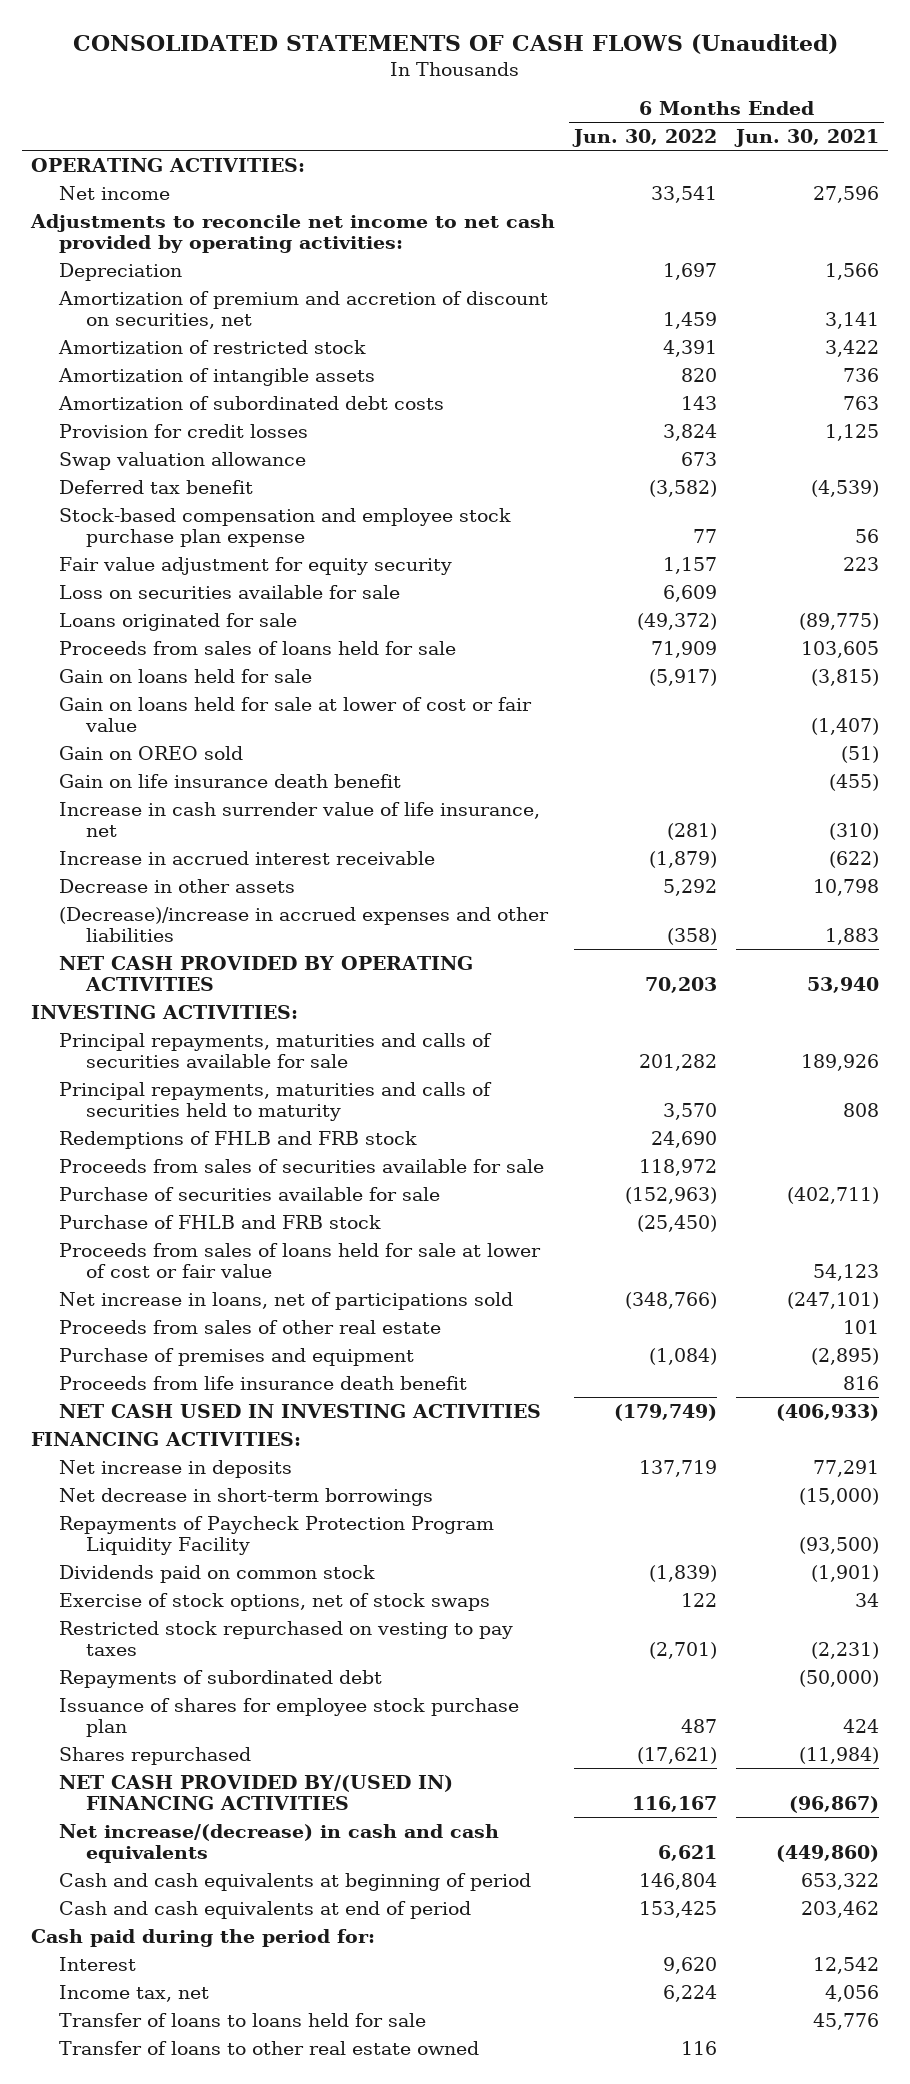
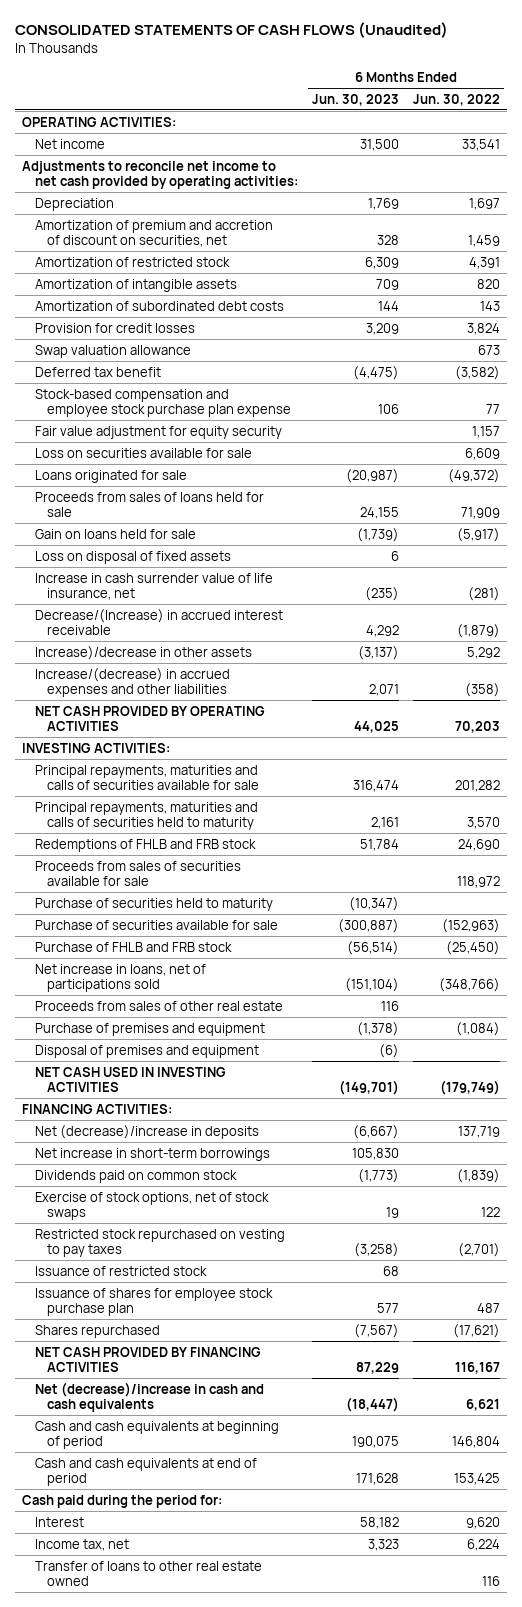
[733,128,879,147] Jun. 30, 2021 -> none
none -> [311,93,399,106] Jun. 30, 2023
[58,696,532,733] Gain on loans held for sale at lower of cost or fair value -> none
[58,745,243,760] Gain on OREO sold -> none
[58,773,401,788] Gain on life insurance death benefit -> none
none -> [34,550,231,564] Loss on disposal of fixed assets
[58,850,435,865] Increase in accrued interest receivable -> [34,608,283,635] Decrease/(Increase) in accrued interest receivable
[58,878,295,893] Decrease in other assets -> [34,645,252,660] Increase)/decrease in other assets
[58,906,549,943] (Decrease)/increase in accrued expenses and other liabilities -> [34,667,230,697] Increase/(decrease) in accrued expenses and other liabilities
none -> [34,897,273,911] Purchase of securities held to maturity
[58,1242,541,1279] Proceeds from sales of loans held for sale at lower of cost or fair value -> none
[58,1375,467,1390] Proceeds from life insurance death benefit -> none
none -> [34,1044,259,1058] Disposal of premises and equipment
[58,1515,494,1556] Repayments of Paycheck Protection Program Liquidity Facility -> none
[58,1459,292,1478] Net increase in deposits -> [34,1124,259,1139] Net (decrease)/increase in deposits
[58,1487,433,1506] Net decrease in short-term borrowings -> [34,1147,270,1161] Net increase in short-term borrowings
[58,1669,382,1688] Repayments of subordinated debt -> none
none -> [34,1265,207,1276] Issuance of restricted stock
[58,1774,453,1811] NET CASH PROVIDED BY/(USED IN) FINANCING ACTIVITIES -> [34,1346,261,1372] NET CASH PROVIDED BY FINANCING ACTIVITIES
[58,1823,499,1864] Net increase/(decrease) in cash and cash equivalents -> [34,1381,264,1412] Net (decrease)/increase in cash and cash equivalents
[58,2012,426,2027] Transfer of loans to loans held for sale -> none

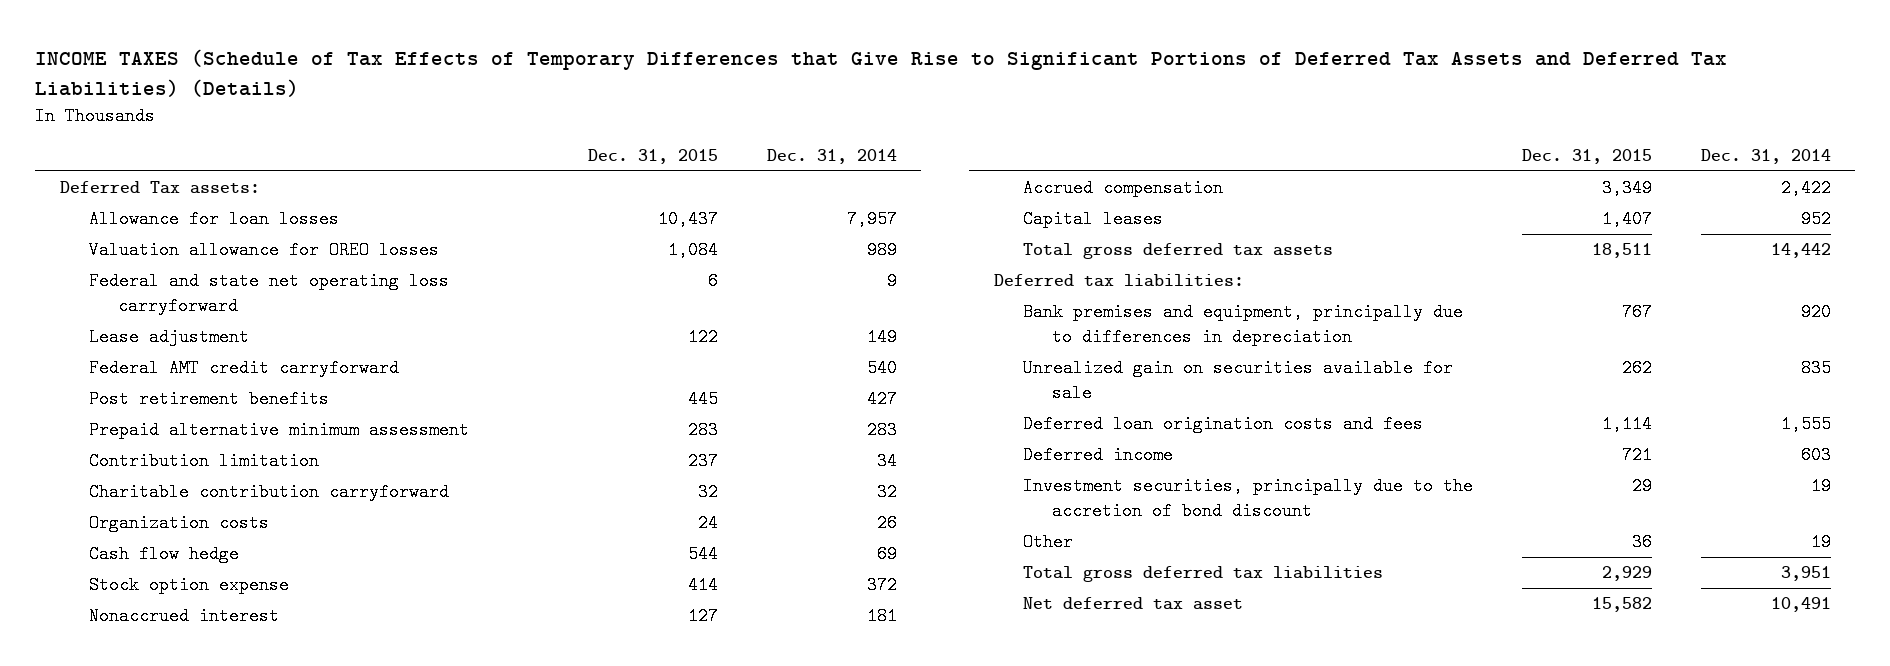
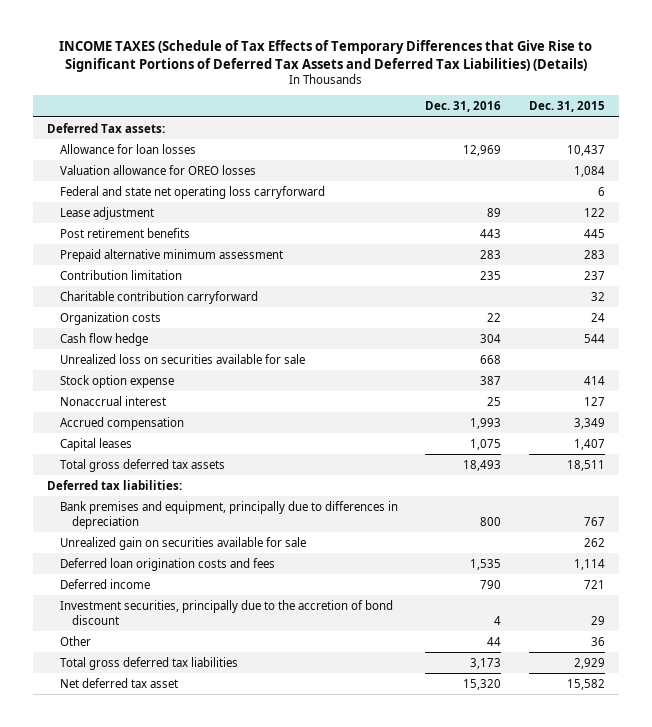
[766,149,897,165] Dec. 31, 2014 -> none
none -> [425,101,502,113] Dec. 31, 2016
[89,359,400,378] Federal AMT credit carryforward -> none
none -> [59,353,305,364] Unrealized loss on securities available for sale
[89,607,280,626] Nonaccrued interest -> [59,395,166,406] Nonaccrual interest

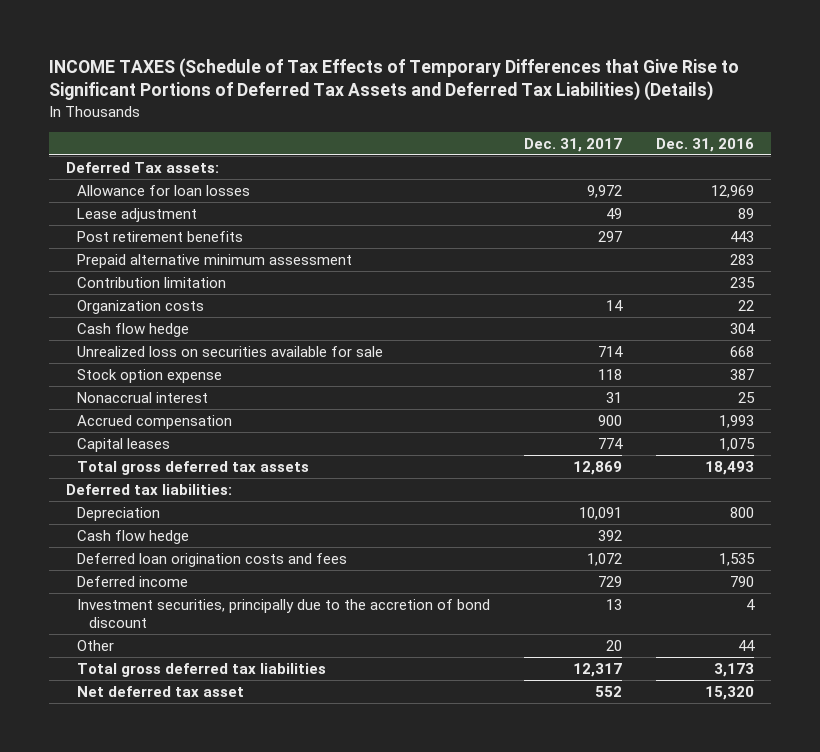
[529,101,606,113] Dec. 31, 2015 -> none
none -> [524,137,623,152] Dec. 31, 2017
[59,164,256,175] Valuation allowance for OREO losses -> none
[59,185,325,199] Federal and state net operating loss carryforward -> none
[59,290,258,304] Charitable contribution carryforward -> none
[59,536,306,550] Unrealized gain on securities available for sale -> none
[59,500,398,529] Bank premises and equipment, principally due to differences in depreciation -> [77,506,161,521] Depreciation
none -> [77,529,190,544] Cash flow hedge

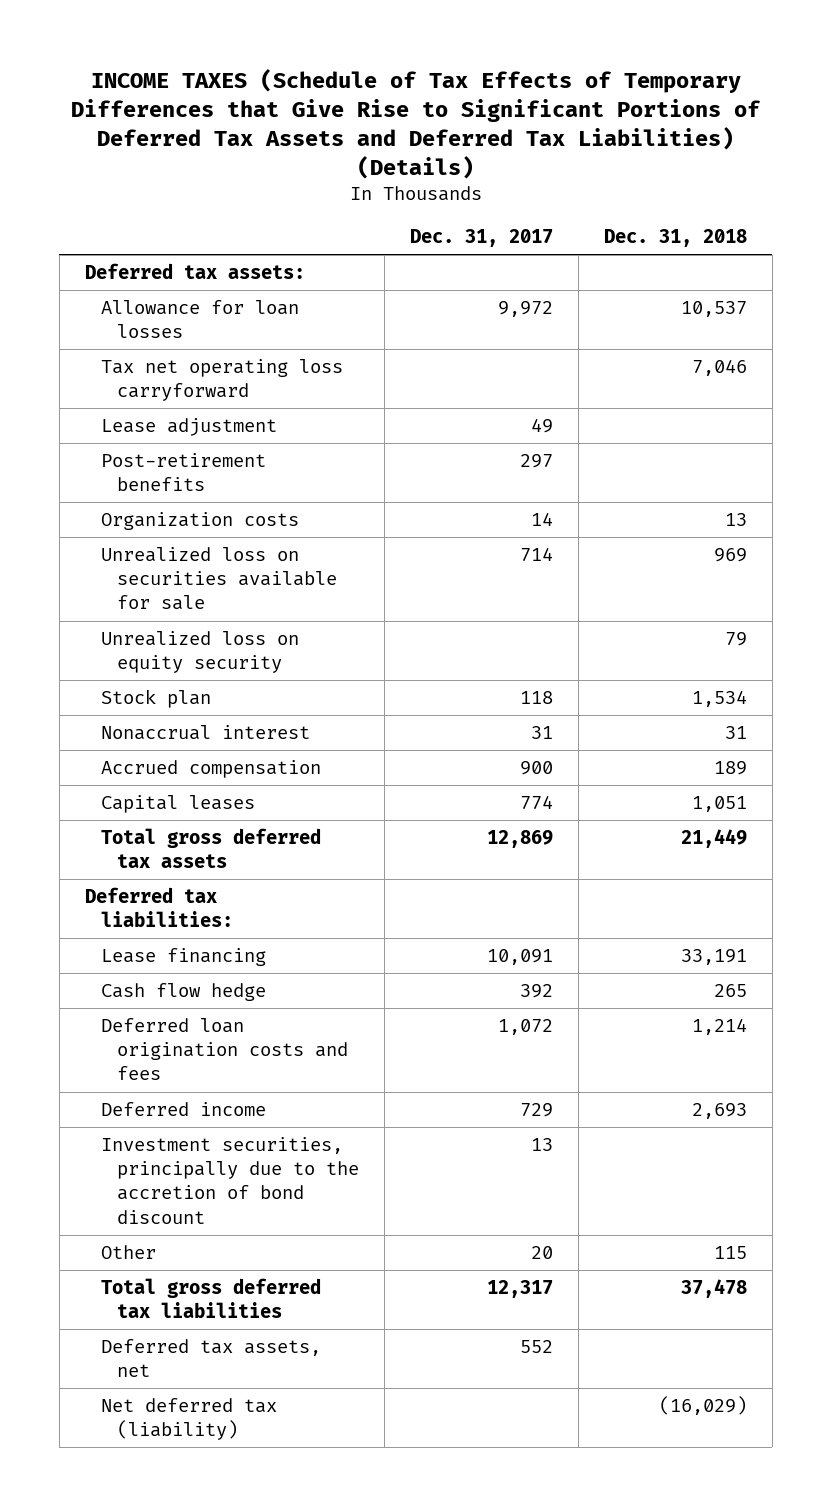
[655,137,754,152] Dec. 31, 2016 -> none
none -> [603,228,747,247] Dec. 31, 2018
[65,161,219,173] Deferred Tax assets: -> [84,263,305,280] Deferred tax assets:
none -> [100,359,343,402] Tax net operating loss carryforward
[77,253,353,268] Prepaid alternative minimum assessment -> none
[77,276,227,288] Contribution limitation -> none
[77,230,244,242] Post retirement benefits -> [100,453,266,492] Post-retirement benefits
[77,322,190,337] Cash flow hedge -> none
none -> [100,631,299,674] Unrealized loss on equity security
[77,368,223,383] Stock option expense -> [100,689,211,709] Stock plan
[77,506,161,521] Depreciation -> [100,948,266,967] Lease financing
[77,685,245,697] Net deferred tax asset -> [100,1339,321,1378] Deferred tax assets, net
none -> [100,1398,277,1441] Net deferred tax (liability)

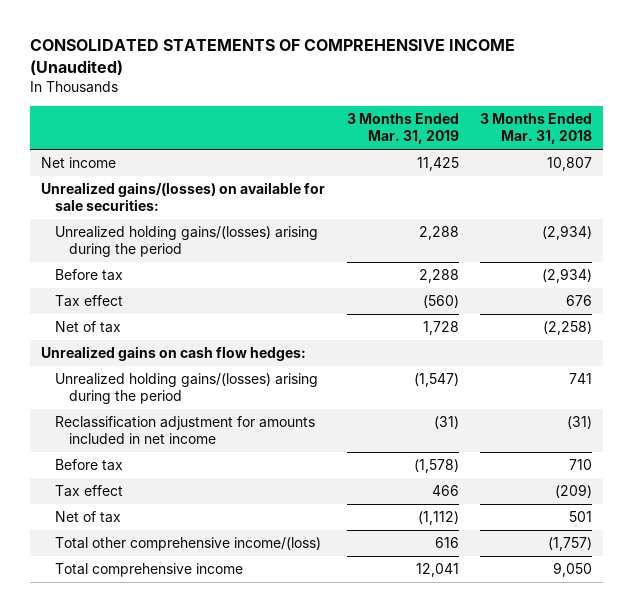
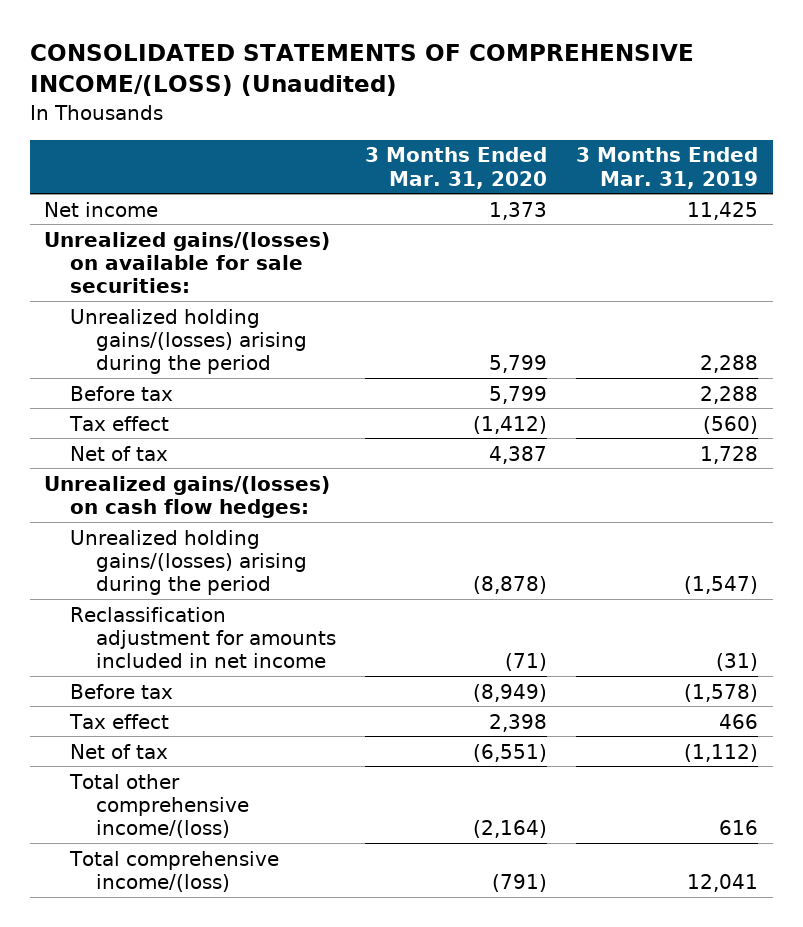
[29,39,515,76] CONSOLIDATED STATEMENTS OF COMPREHENSIVE INCOME (Unaudited) -> [29,44,694,97] CONSOLIDATED STATEMENTS OF COMPREHENSIVE INCOME/(LOSS) (Unaudited)
[480,113,593,145] 3 Months Ended Mar. 31, 2018 -> none
none -> [365,147,548,189] 3 Months Ended Mar. 31, 2020
[40,346,306,362] Unrealized gains on cash flow hedges: -> [44,475,331,518] Unrealized gains/(losses) on cash flow hedges:
[54,563,243,578] Total comprehensive income -> [69,850,280,892] Total comprehensive income/(loss)

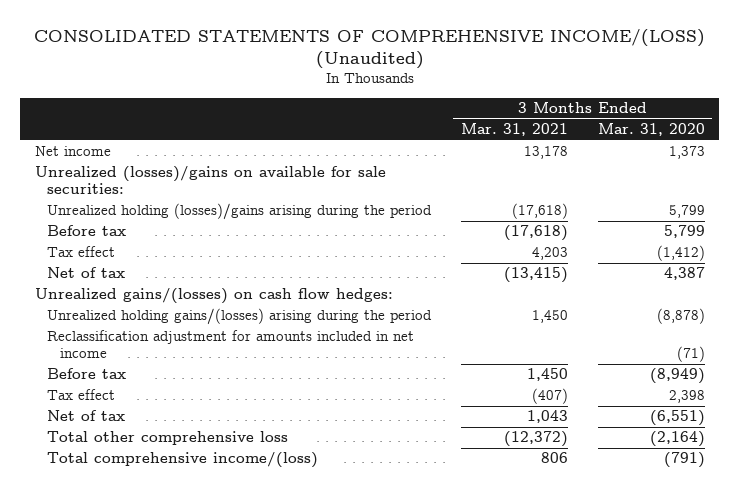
[576,147,759,189] 3 Months Ended Mar. 31, 2019 -> none
none -> [460,123,568,137] Mar. 31, 2021
[44,231,331,293] Unrealized gains/(losses) on available for sale securities: -> [34,166,386,195] Unrealized (losses)/gains on available for sale securities:
[70,308,308,374] Unrealized holding gains/(losses) arising during the period -> [47,203,433,221] Unrealized holding (losses)/gains arising during the period
[69,773,250,838] Total other comprehensive income/(loss) -> [47,431,289,446] Total other comprehensive loss

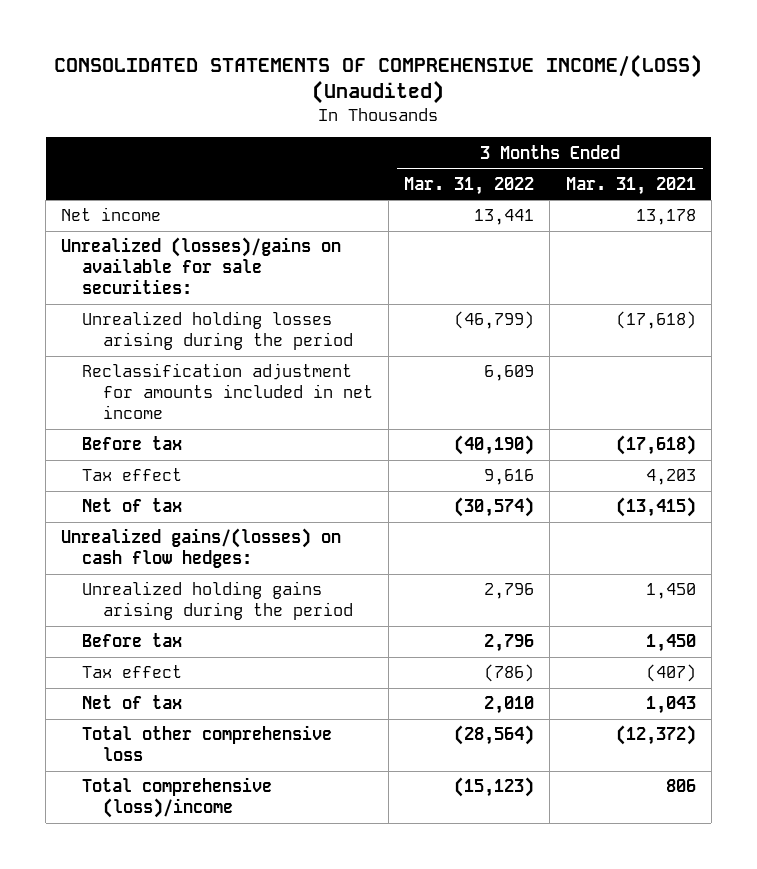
[597,123,705,137] Mar. 31, 2020 -> none
none -> [404,176,535,195] Mar. 31, 2022
[47,203,433,221] Unrealized holding (losses)/gains arising during the period -> [82,311,354,351] Unrealized holding losses arising during the period
[47,330,415,359] Reclassification adjustment for amounts included in net income -> [82,363,374,420] Reclassification adjustment for amounts included in net income
[47,308,433,326] Unrealized holding gains/(losses) arising during the period -> [82,581,354,621] Unrealized holding gains arising during the period
[47,452,319,469] Total comprehensive income/(loss) -> [82,777,273,819] Total comprehensive (loss)/income

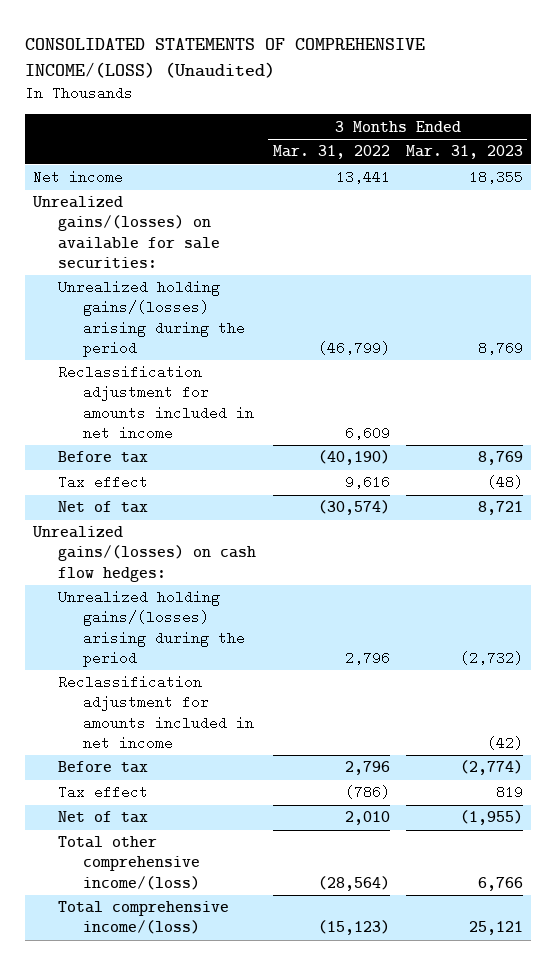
[565,176,696,195] Mar. 31, 2021 -> none
none -> [405,145,523,160] Mar. 31, 2023
[61,237,342,295] Unrealized (losses)/gains on available for sale securities: -> [32,196,221,268] Unrealized gains/(losses) on available for sale securities:
[82,311,354,351] Unrealized holding losses arising during the period -> [58,280,245,357] Unrealized holding gains/(losses) arising during the period
[82,581,354,621] Unrealized holding gains arising during the period -> [58,590,245,667] Unrealized holding gains/(losses) arising during the period
none -> [58,675,254,750] Reclassification adjustment for amounts included in net income
[82,725,333,762] Total other comprehensive loss -> [58,836,200,890] Total other comprehensive income/(loss)
[82,777,273,819] Total comprehensive (loss)/income -> [58,901,230,935] Total comprehensive income/(loss)

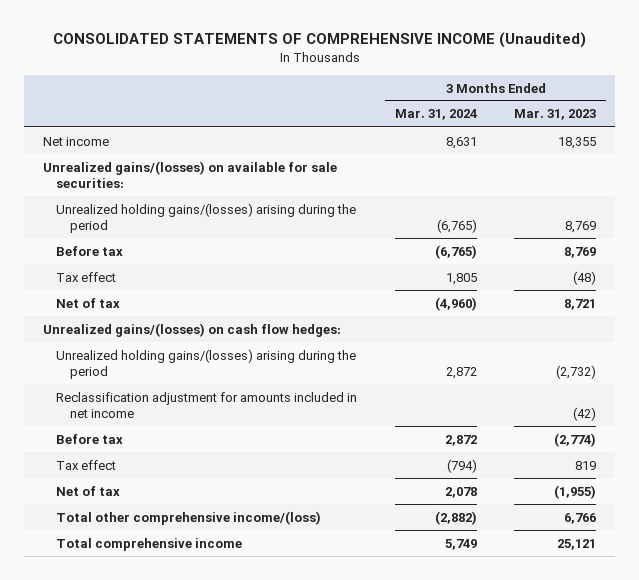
[25,38,426,78] CONSOLIDATED STATEMENTS OF COMPREHENSIVE INCOME/(LOSS) (Unaudited) -> [52,32,586,49] CONSOLIDATED STATEMENTS OF COMPREHENSIVE INCOME (Unaudited)
[272,145,390,160] Mar. 31, 2022 -> none
none -> [394,109,477,121] Mar. 31, 2024
[58,365,254,440] Reclassification adjustment for amounts included in net income -> none
[58,901,230,935] Total comprehensive income/(loss) -> [56,537,243,551] Total comprehensive income

